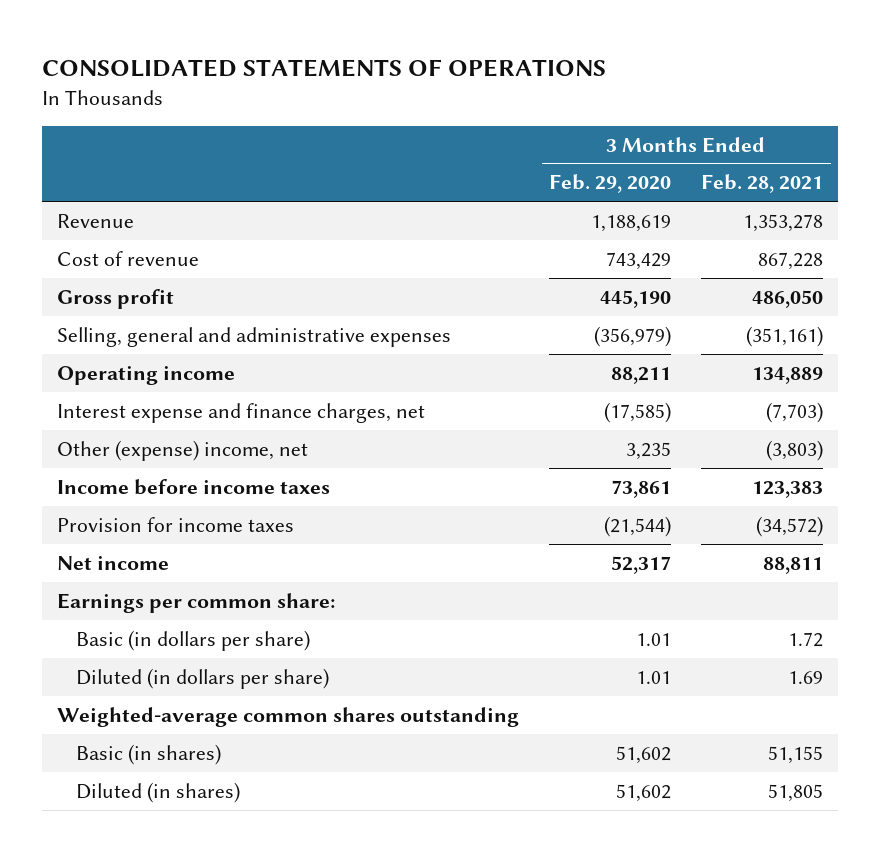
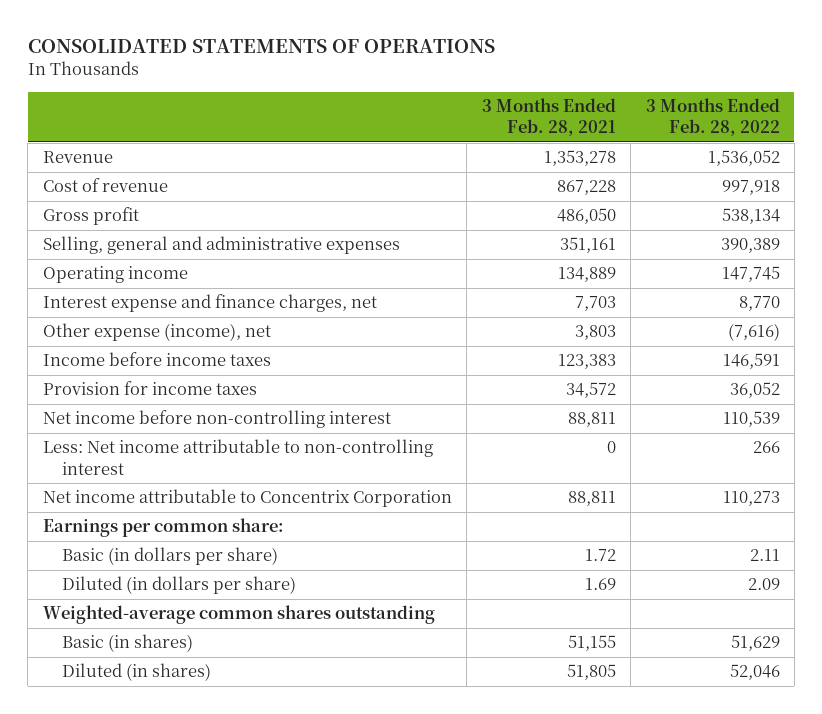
[549,174,672,194] Feb. 29, 2020 -> none
none -> [645,98,780,137] 3 Months Ended Feb. 28, 2022
[746,325,824,347] (351,161) -> [559,237,616,254] 351,161
[766,401,824,423] (7,703) -> [574,296,616,312] 7,703
[57,439,309,461] Other (expense) income, net -> [42,323,271,342] Other expense (income), net
[766,439,824,461] (3,803) -> [574,325,616,341] 3,803
[756,515,824,537] (34,572) -> [565,382,616,399] 34,572
none -> [42,410,391,429] Net income before non-controlling interest
none -> [42,439,433,475] Less: Net income attributable to non-controlling interest
[57,555,170,570] Net income -> [42,489,452,508] Net income attributable to Concentrix Corporation

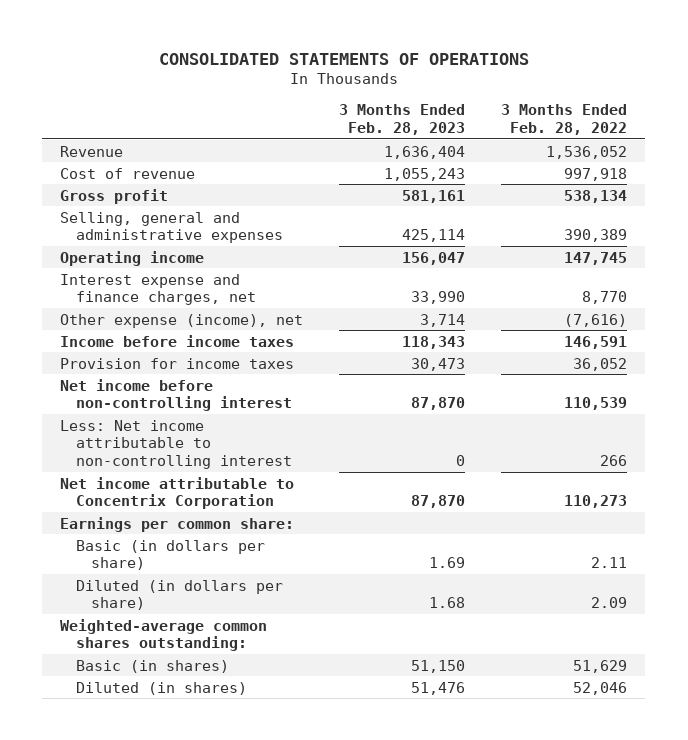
[481,98,616,137] 3 Months Ended Feb. 28, 2021 -> none
none -> [339,104,466,135] 3 Months Ended Feb. 28, 2023
[42,605,435,625] Weighted-average common shares outstanding -> [60,618,268,652] Weighted-average common shares outstanding:

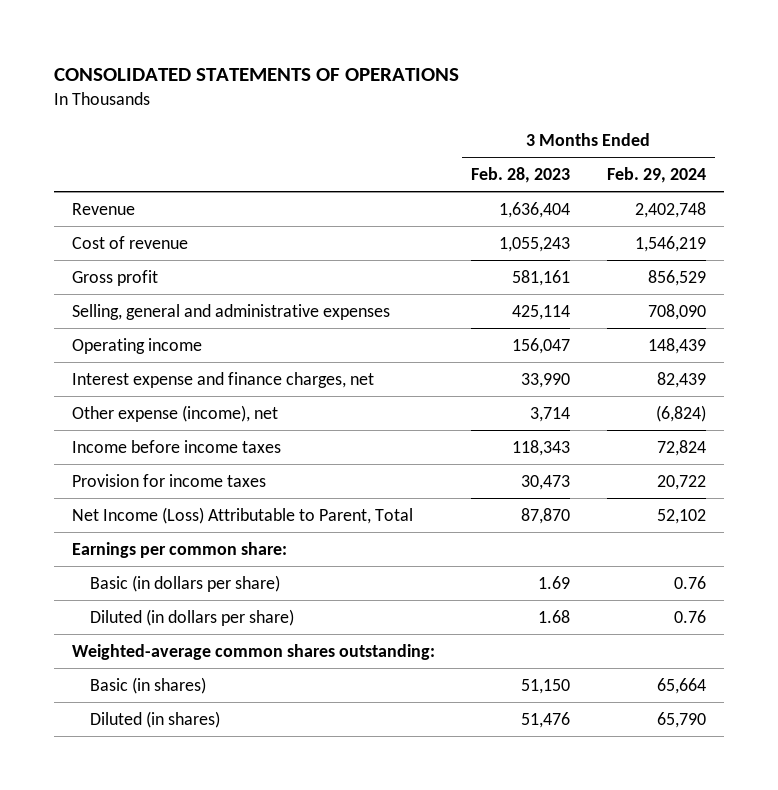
[501,104,628,135] 3 Months Ended Feb. 28, 2022 -> none
none -> [606,166,706,183] Feb. 29, 2024
[60,378,292,412] Net income before non-controlling interest -> none
[60,419,292,469] Less: Net income attributable to non-controlling interest -> none
[60,476,295,510] Net income attributable to Concentrix Corporation -> [71,506,413,524] Net Income (Loss) Attributable to Parent, Total

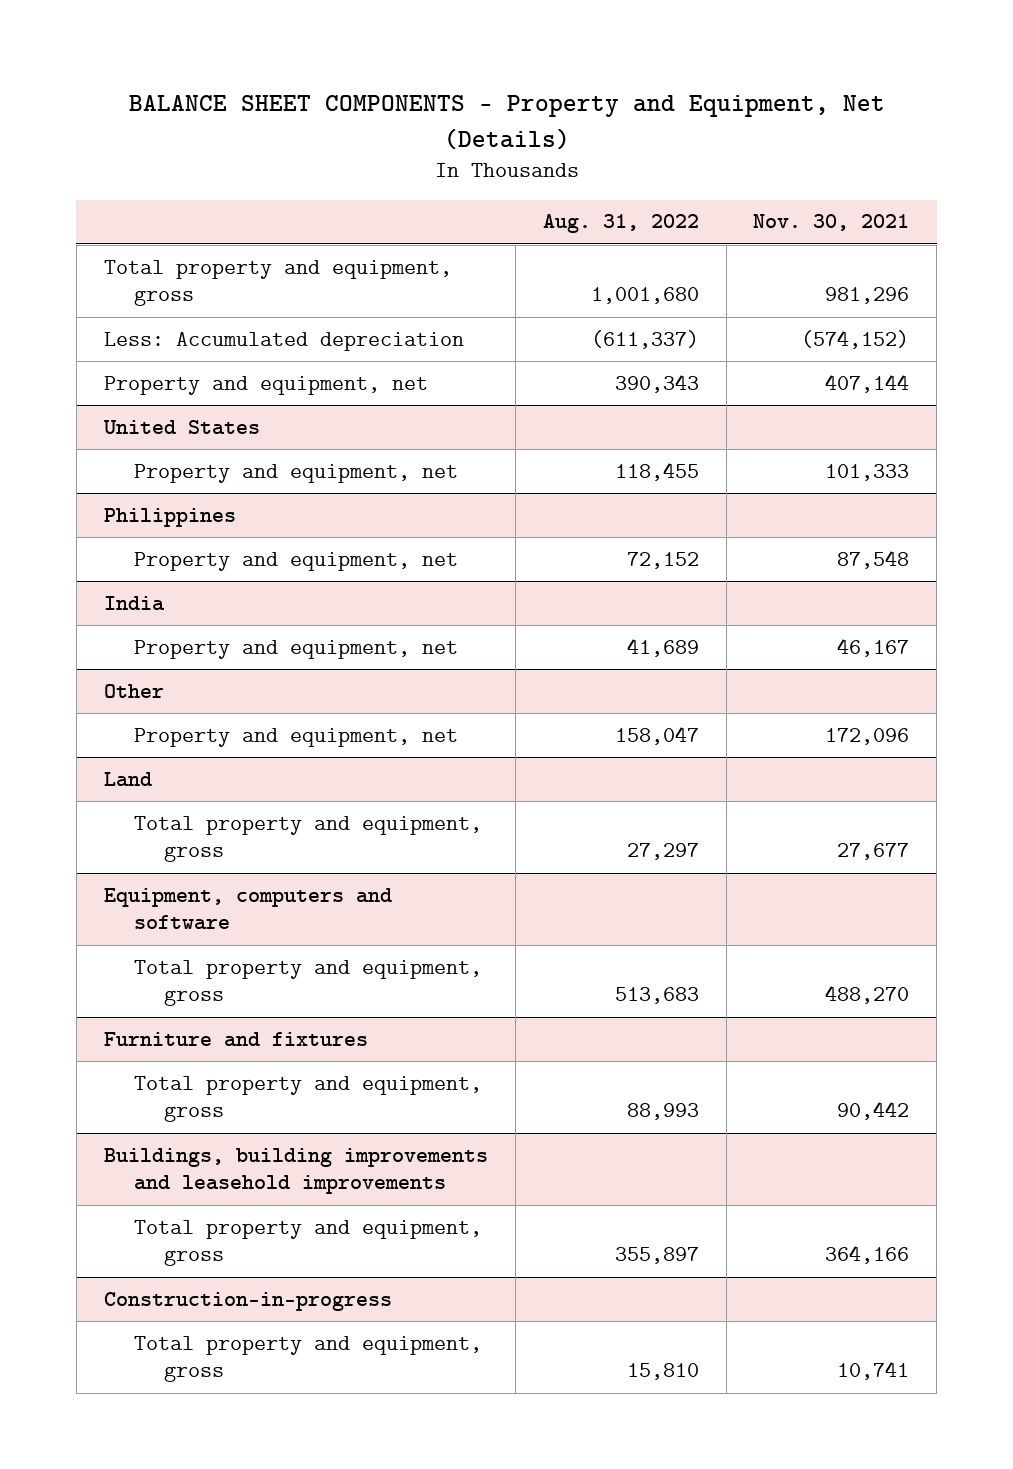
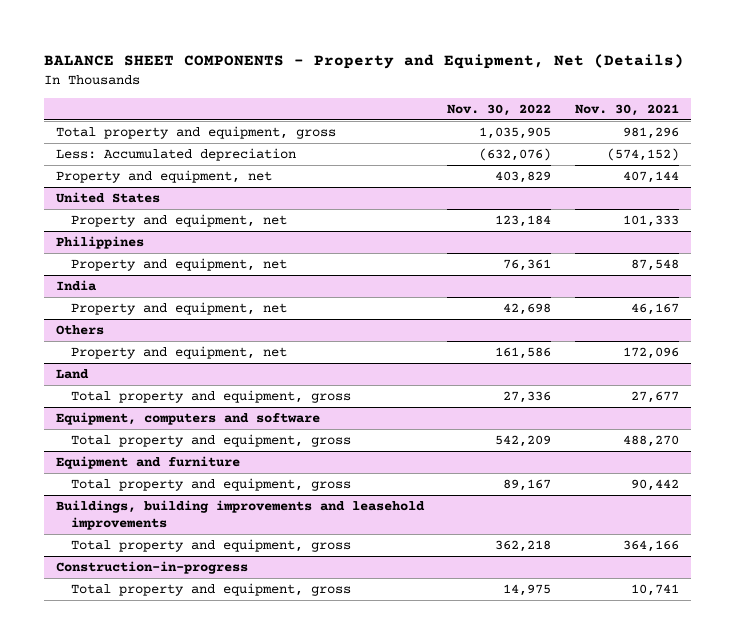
[542,214,699,234] Aug. 31, 2022 -> none
none -> [447,103,552,116] Nov. 30, 2022
[103,683,164,698] Other -> [55,324,104,335] Others
[103,1031,368,1047] Furniture and fixtures -> [55,455,240,469] Equipment and furniture

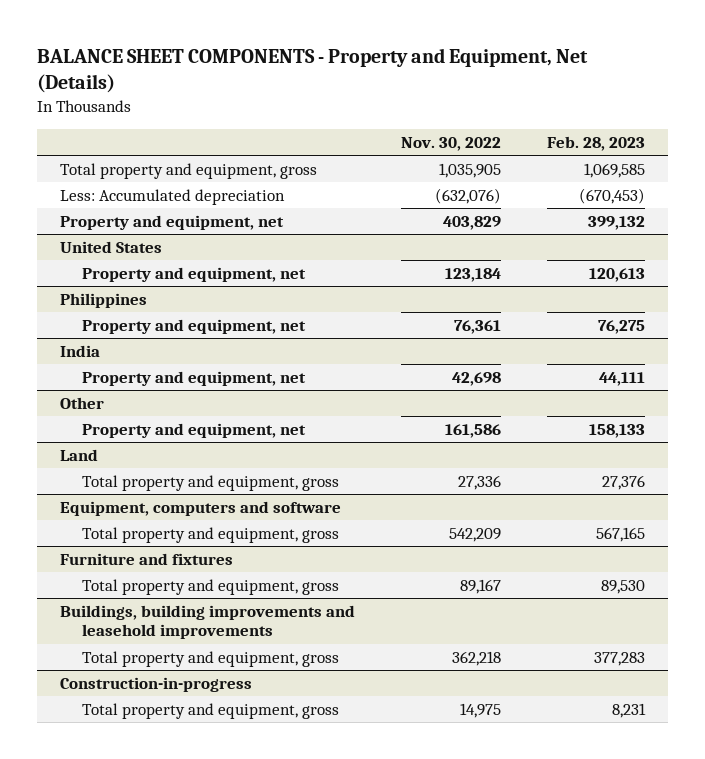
[575,103,680,116] Nov. 30, 2021 -> none
none -> [547,135,646,151] Feb. 28, 2023
[55,324,104,335] Others -> [59,396,104,409] Other
[55,455,240,469] Equipment and furniture -> [59,552,233,565] Furniture and fixtures

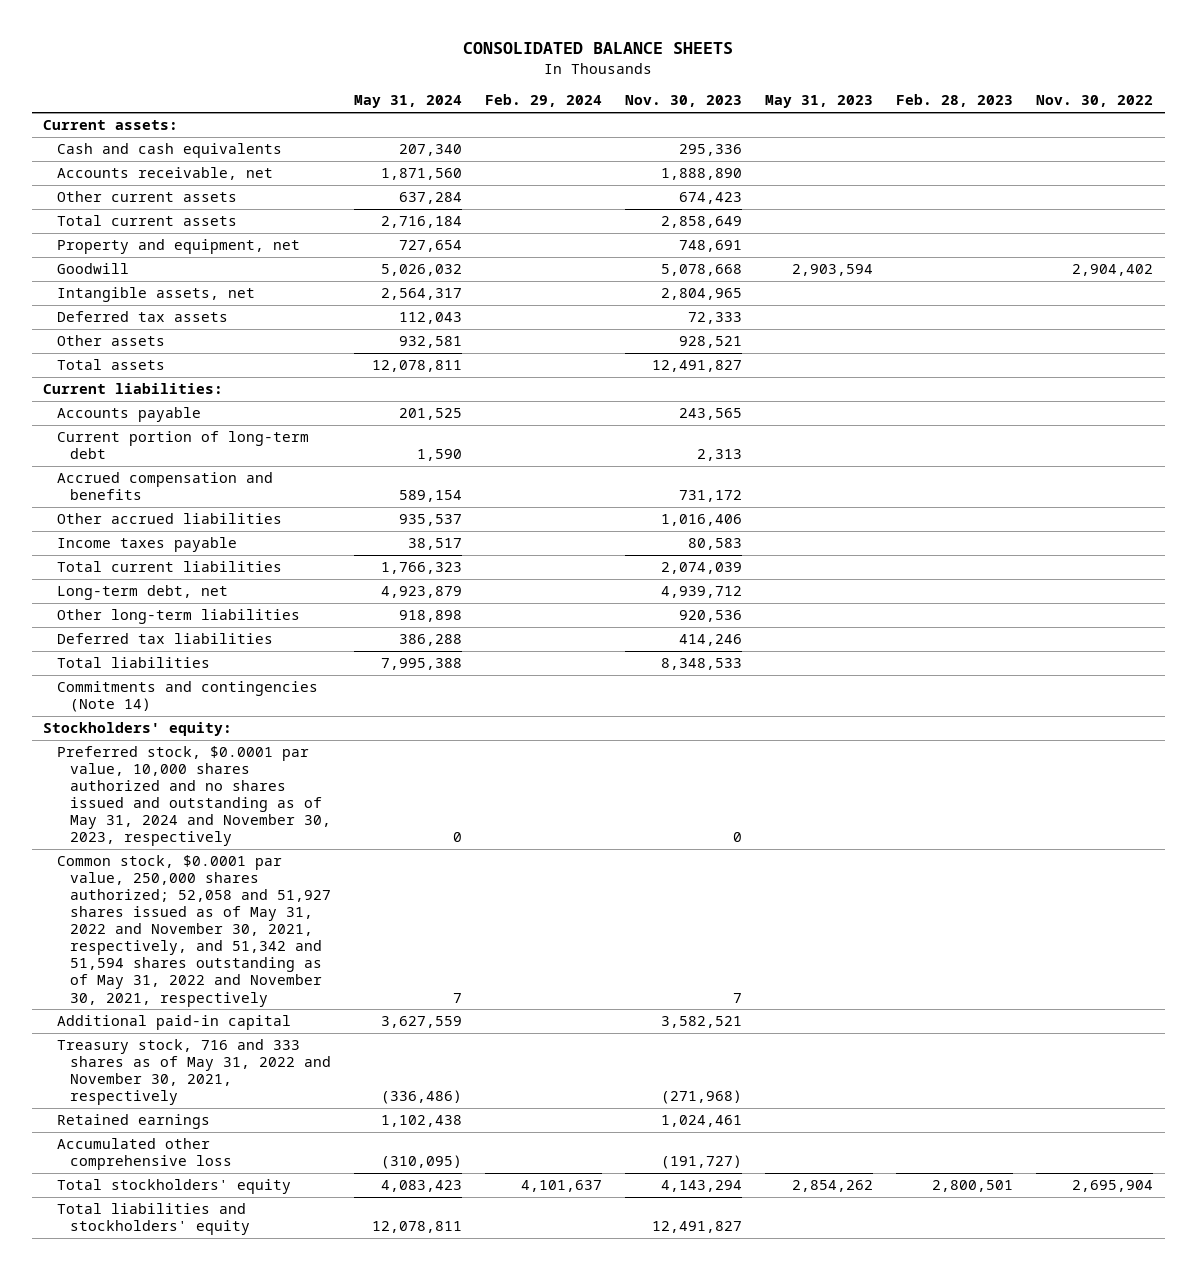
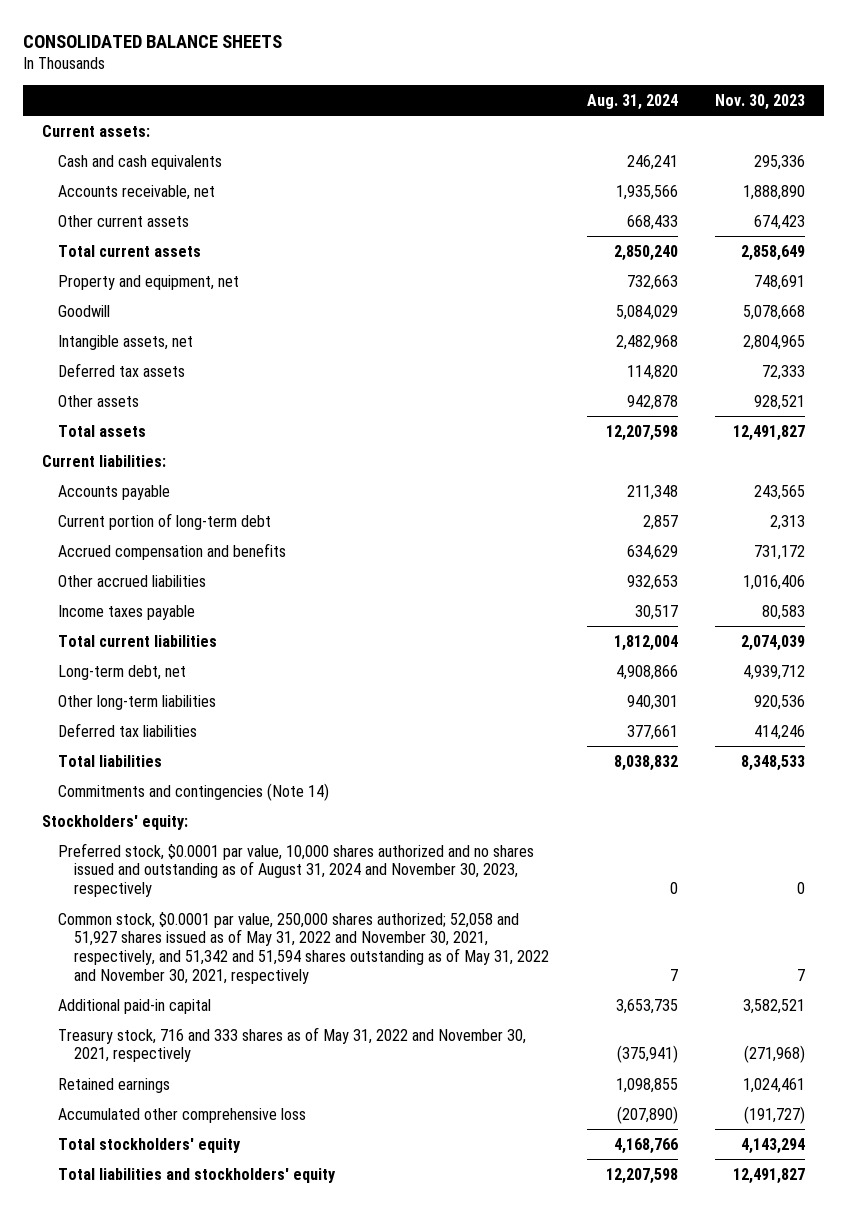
[353,95,462,109] May 31, 2024 -> none
[484,94,602,108] Feb. 29, 2024 -> none
[765,95,874,109] May 31, 2023 -> none
[896,94,1014,108] Feb. 28, 2023 -> none
[1036,95,1154,108] Nov. 30, 2022 -> none
none -> [586,94,678,111] Aug. 31, 2024
[56,746,331,847] Preferred stock, $0.0001 par value, 10,000 shares authorized and no shares issued and outstanding as of May 31, 2024 and November 30, 2023, respectively -> [57,842,534,898] Preferred stock, $0.0001 par value, 10,000 shares authorized and no shares issued and outstanding as of August 31, 2024 and November 30, 2023, respectively

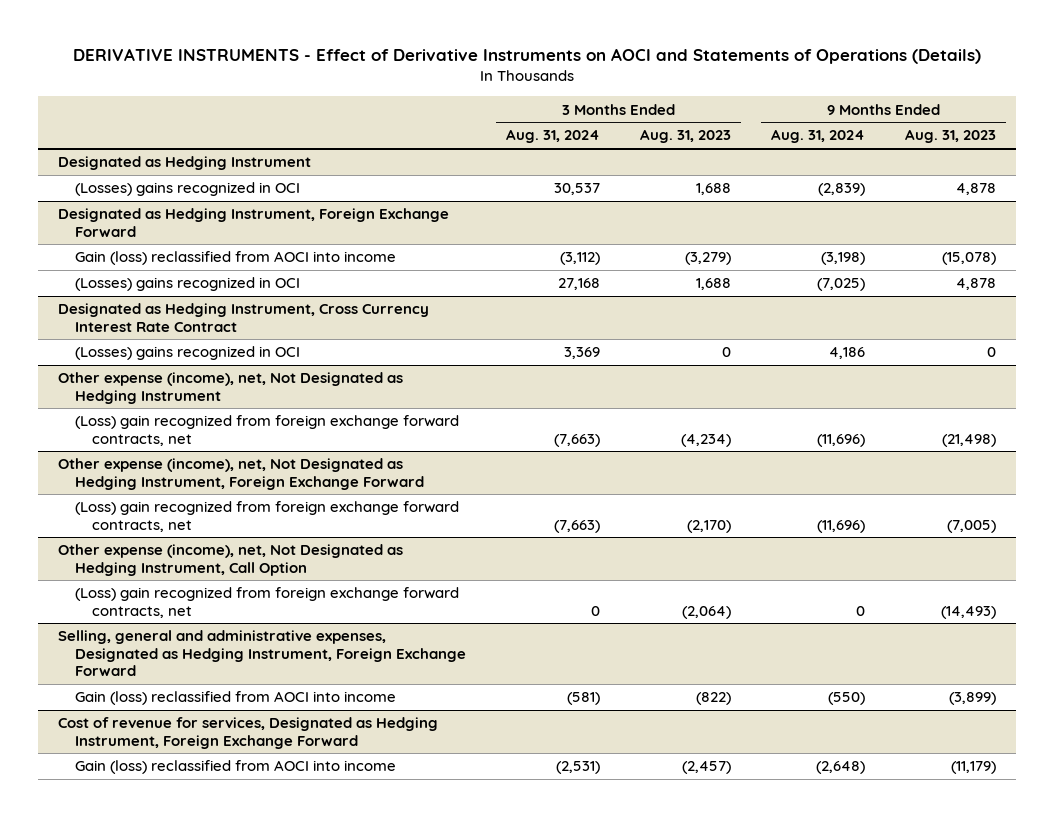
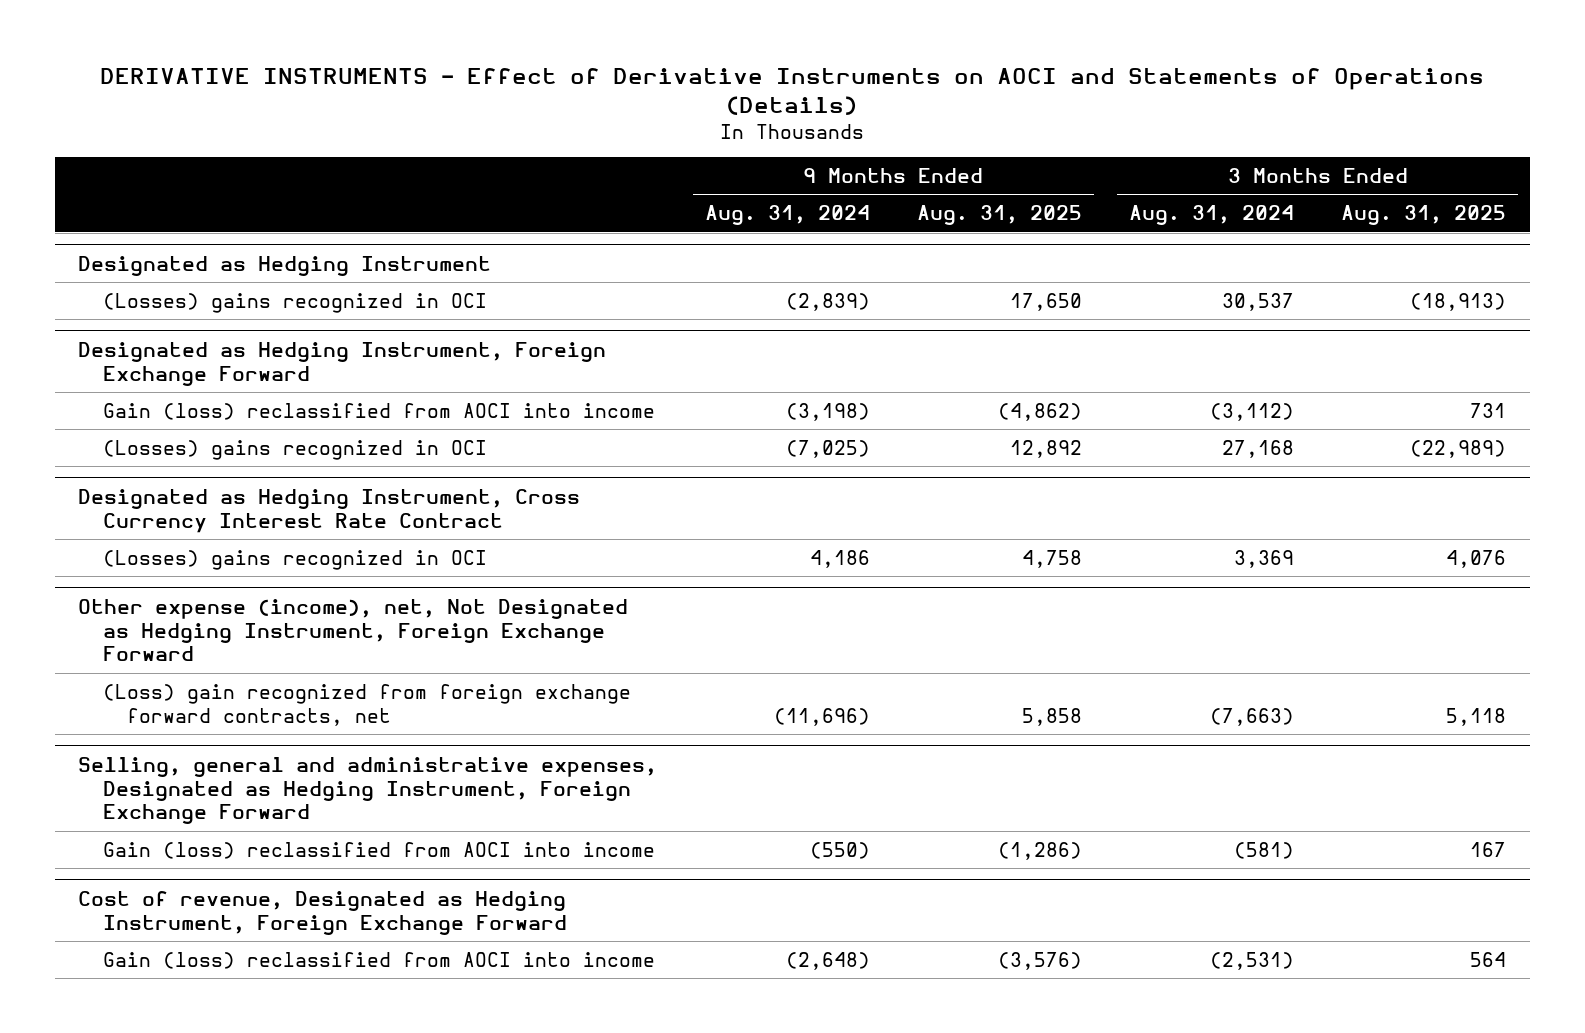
[640,129,732,144] Aug. 31, 2023 -> none
[905,129,997,144] Aug. 31, 2023 -> none
none -> [916,205,1082,226] Aug. 31, 2025
none -> [1341,205,1507,226] Aug. 31, 2025
[58,372,404,404] Other expense (income), net, Not Designated as Hedging Instrument -> none
[75,415,460,446] (Loss) gain recognized from foreign exchange forward contracts, net -> none
[58,544,404,576] Other expense (income), net, Not Designated as Hedging Instrument, Call Option -> none
[75,587,460,618] (Loss) gain recognized from foreign exchange forward contracts, net -> none
[58,717,439,749] Cost of revenue for services, Designated as Hedging Instrument, Foreign Exchange Forward -> [78,890,567,935] Cost of revenue, Designated as Hedging Instrument, Foreign Exchange Forward

